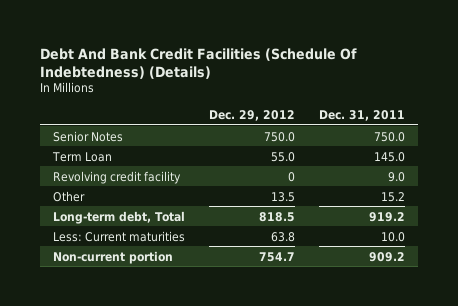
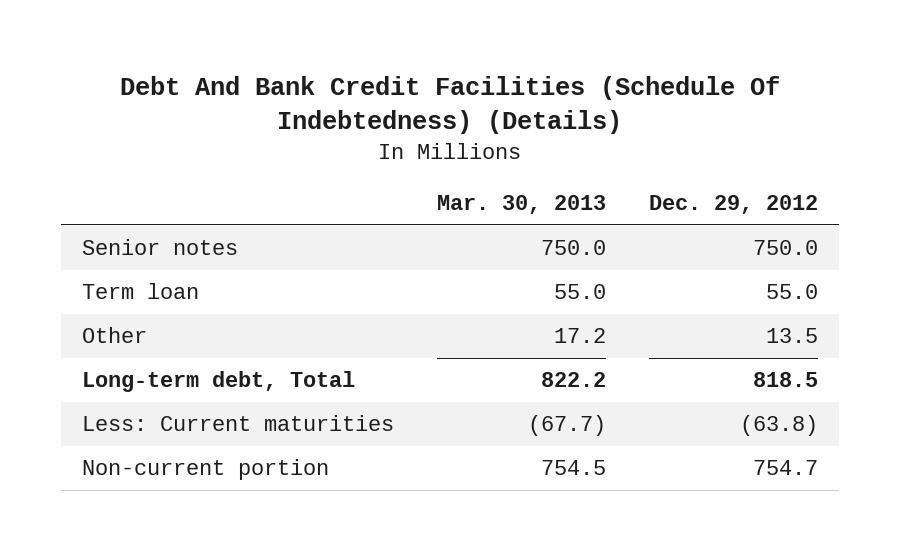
[319,109,406,121] Dec. 31, 2011 -> none
none -> [437,195,607,215] Mar. 30, 2013
[52,170,181,184] Revolving credit facility -> none
[52,130,123,142] Senior Notes -> [82,239,239,256] Senior notes
[51,151,112,162] Term Loan -> [82,283,200,300] Term loan
[271,231,296,242] 63.8 -> [739,415,818,437] (63.8)

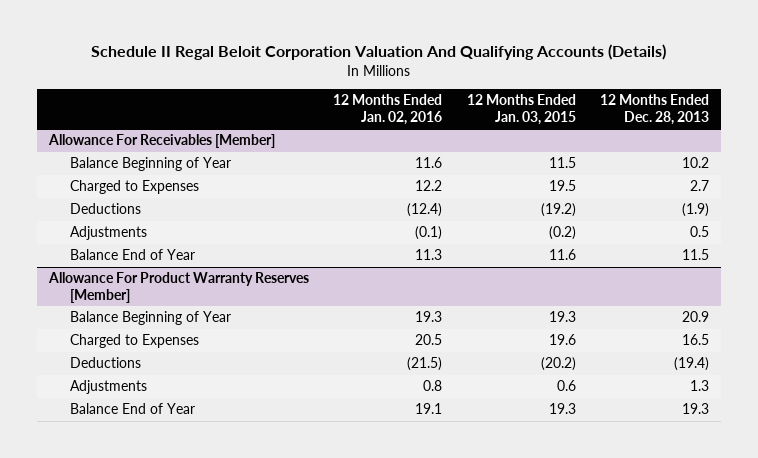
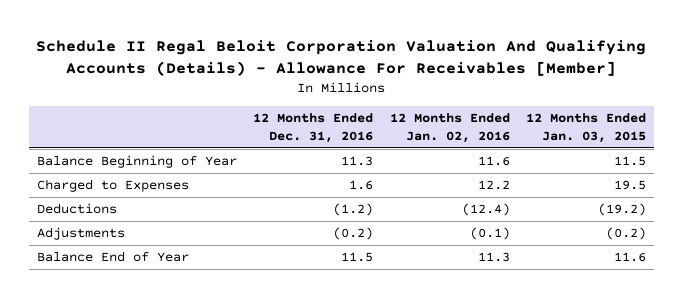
[90,44,666,61] Schedule II Regal Beloit Corporation Valuation And Qualifying Accounts (Details) -> [36,39,647,76] Schedule II Regal Beloit Corporation Valuation And Qualifying Accounts (Details) - Allowance For Receivables [Member]
[599,94,709,125] 12 Months Ended Dec. 28, 2013 -> none
none -> [253,113,374,143] 12 Months Ended Dec. 31, 2016
[47,134,275,149] Allowance For Receivables [Member] -> none
[47,272,309,303] Allowance For Product Warranty Reserves [Member] -> none
[69,311,231,326] Balance Beginning of Year -> none
[69,334,199,349] Charged to Expenses -> none
[69,357,141,369] Deductions -> none
[69,380,147,395] Adjustments -> none
[69,403,195,415] Balance End of Year -> none

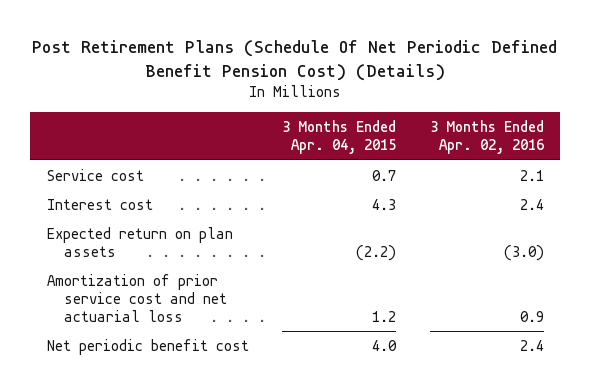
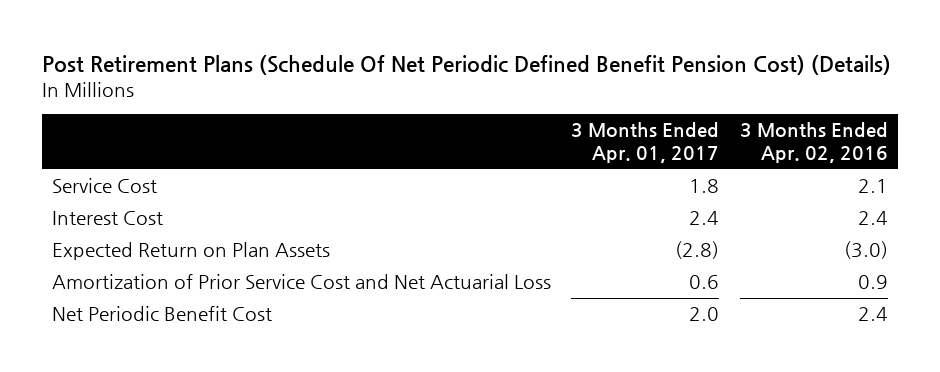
[282,120,397,155] 3 Months Ended Apr. 04, 2015 -> none
none -> [571,122,720,164] 3 Months Ended Apr. 01, 2017
[46,168,144,181] Service cost -> [52,178,158,194] Service Cost
[46,198,153,210] Interest cost -> [52,211,164,226] Interest Cost
[46,226,233,257] Expected return on plan assets -> [52,242,331,261] Expected Return on Plan Assets
[46,273,227,322] Amortization of prior service cost and net actuarial loss -> [52,274,552,290] Amortization of Prior Service Cost and Net Actuarial Loss
[46,338,249,355] Net periodic benefit cost -> [52,306,273,322] Net Periodic Benefit Cost

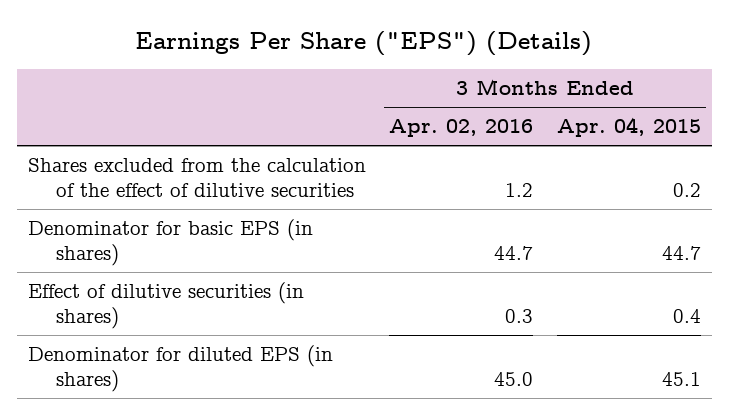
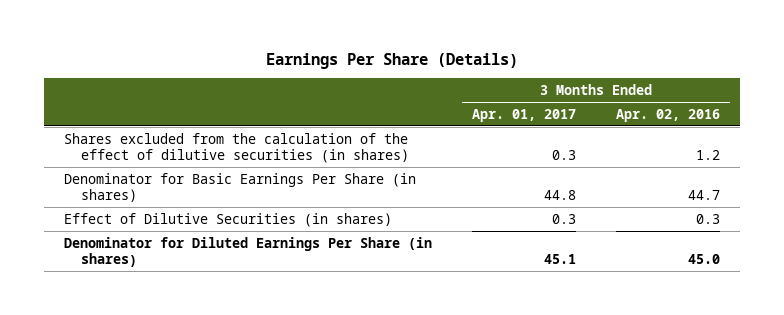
[135,30,593,56] Earnings Per Share ("EPS") (Details) -> [265,52,518,69] Earnings Per Share (Details)
[556,117,701,138] Apr. 04, 2015 -> none
none -> [471,108,576,122] Apr. 01, 2017
[28,158,367,197] Shares excluded from the calculation of the effect of dilutive securities -> [64,132,410,164] Shares excluded from the calculation of the effect of dilutive securities (in shares)
[28,219,314,266] Denominator for basic EPS (in shares) -> [64,172,417,203] Denominator for Basic Earnings Per Share (in shares)
[28,282,305,329] Effect of dilutive securities (in shares) -> [64,212,393,227] Effect of Dilutive Securities (in shares)
[28,345,334,392] Denominator for diluted EPS (in shares) -> [64,236,433,268] Denominator for Diluted Earnings Per Share (in shares)

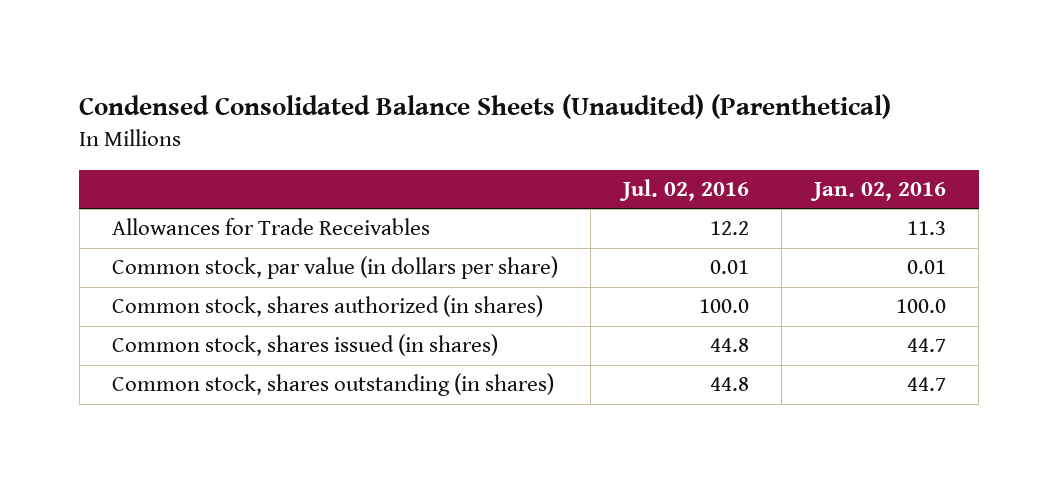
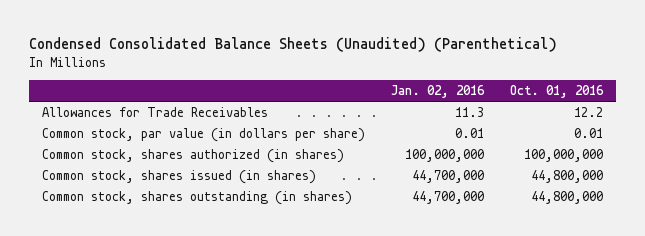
[619,178,750,201] Jul. 02, 2016 -> none
none -> [510,85,605,99] Oct. 01, 2016
[896,299,947,314] 100.0 -> [405,149,485,163] 100,000,000
[907,338,947,353] 44.7 -> [412,170,485,184] 44,700,000
[907,377,947,392] 44.7 -> [412,191,485,205] 44,700,000

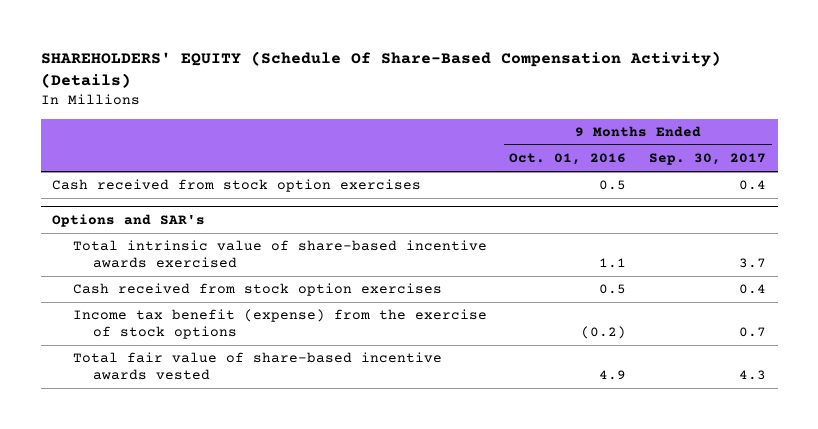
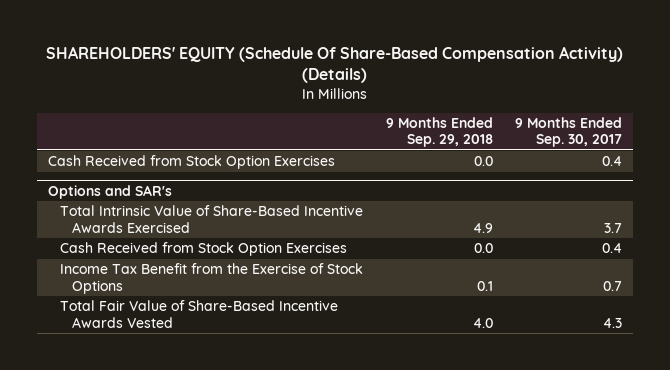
[509,153,627,166] Oct. 01, 2016 -> none
none -> [385,116,493,148] 9 Months Ended Sep. 29, 2018
[52,179,422,193] Cash received from stock option exercises -> [48,155,336,170] Cash Received from Stock Option Exercises
[72,240,487,269] Total intrinsic value of share-based incentive awards exercised -> [60,205,364,233] Total Intrinsic Value of Share-Based Incentive Awards Exercised
[72,283,442,297] Cash received from stock option exercises -> [60,242,348,257] Cash Received from Stock Option Exercises
[72,309,487,340] Income tax benefit (expense) from the exercise of stock options -> [60,263,364,294] Income Tax Benefit from the Exercise of Stock Options
[72,352,442,381] Total fair value of share-based incentive awards vested -> [60,300,339,328] Total Fair Value of Share-Based Incentive Awards Vested

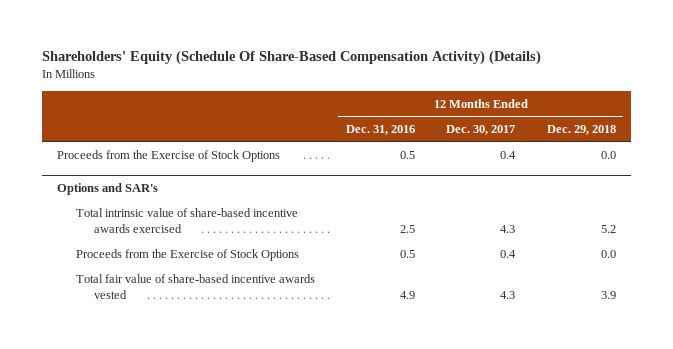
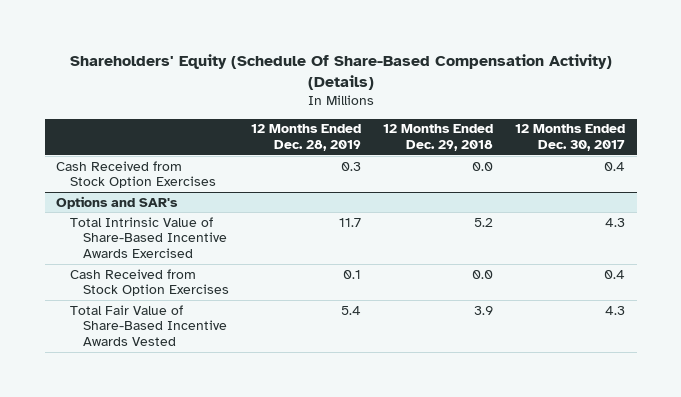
[346,124,416,135] Dec. 31, 2016 -> none
none -> [251,124,362,152] 12 Months Ended Dec. 28, 2019
[57,149,281,162] Proceeds from the Exercise of Stock Options -> [55,160,216,189] Cash Received from Stock Option Exercises
[75,207,298,233] Total intrinsic value of share-based incentive awards exercised -> [69,216,228,259] Total Intrinsic Value of Share-Based Incentive Awards Exercised
[75,248,299,261] Proceeds from the Exercise of Stock Options -> [69,268,230,297] Cash Received from Stock Option Exercises
[75,273,315,299] Total fair value of share-based incentive awards vested -> [69,304,228,347] Total Fair Value of Share-Based Incentive Awards Vested

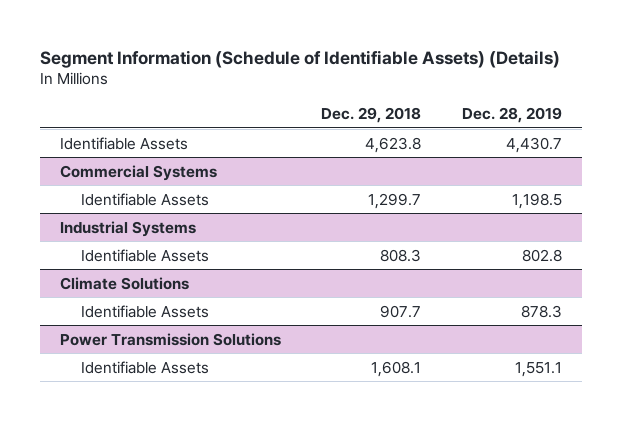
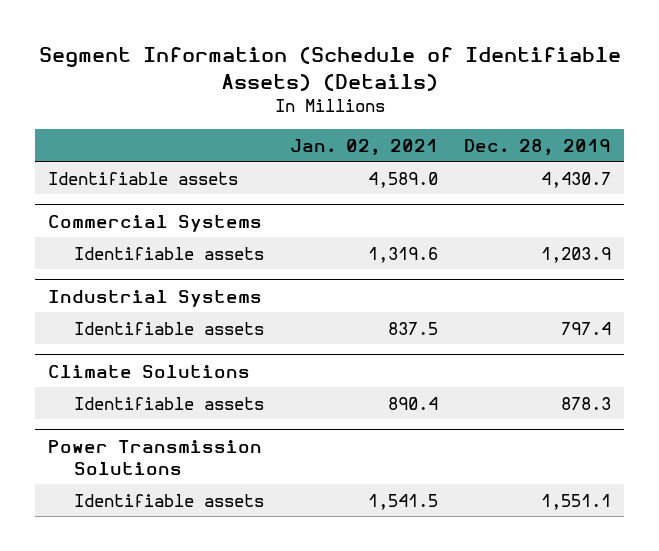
[321,107,422,124] Dec. 29, 2018 -> none
none -> [289,138,438,155] Jan. 02, 2021
[59,136,188,150] Identifiable Assets -> [48,171,239,185] Identifiable assets
[80,192,209,206] Identifiable Assets -> [73,246,264,260] Identifiable assets
[511,192,562,209] 1,198.5 -> [540,246,611,263] 1,203.9
[80,248,209,262] Identifiable Assets -> [73,321,264,335] Identifiable assets
[521,248,562,262] 802.8 -> [560,321,611,335] 797.4
[80,304,209,318] Identifiable Assets -> [73,396,264,410] Identifiable assets
[80,360,209,374] Identifiable Assets -> [73,493,264,507] Identifiable assets

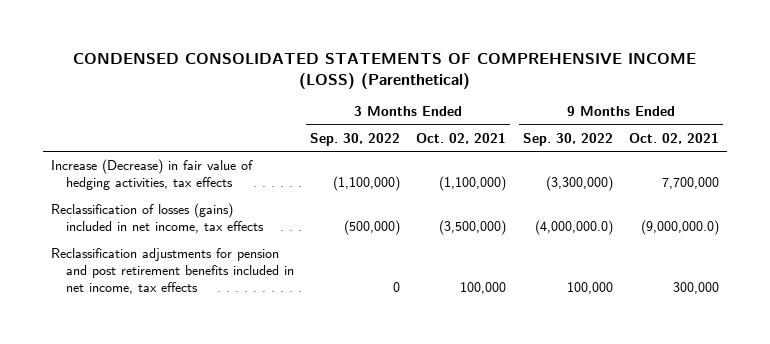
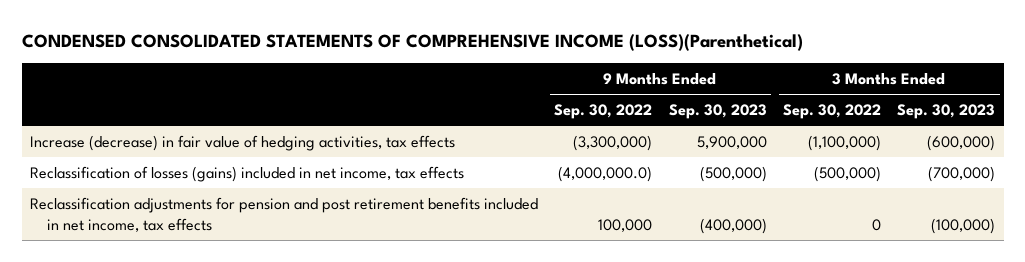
[72,52,696,89] CONDENSED CONSOLIDATED STATEMENTS OF COMPREHENSIVE INCOME (LOSS) (Parenthetical) -> [21,33,803,51] CONDENSED CONSOLIDATED STATEMENTS OF COMPREHENSIVE INCOME (LOSS)(Parenthetical)
[416,132,507,144] Oct. 02, 2021 -> none
[628,132,719,144] Oct. 02, 2021 -> none
none -> [668,103,767,119] Sep. 30, 2023
none -> [897,103,996,119] Sep. 30, 2023
[50,158,253,191] Increase (Decrease) in fair value of hedging activities, tax effects -> [29,134,455,151] Increase (decrease) in fair value of hedging activities, tax effects

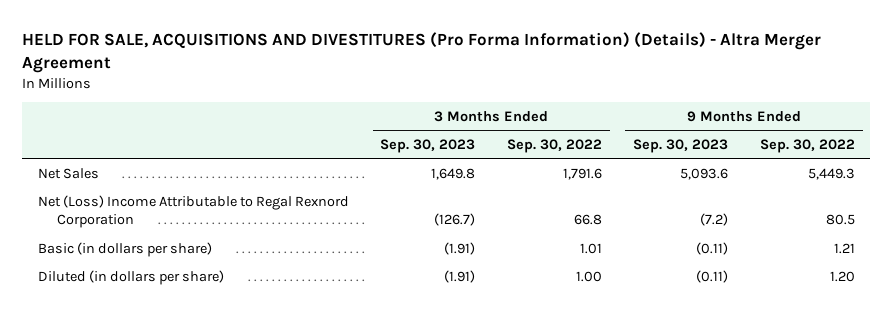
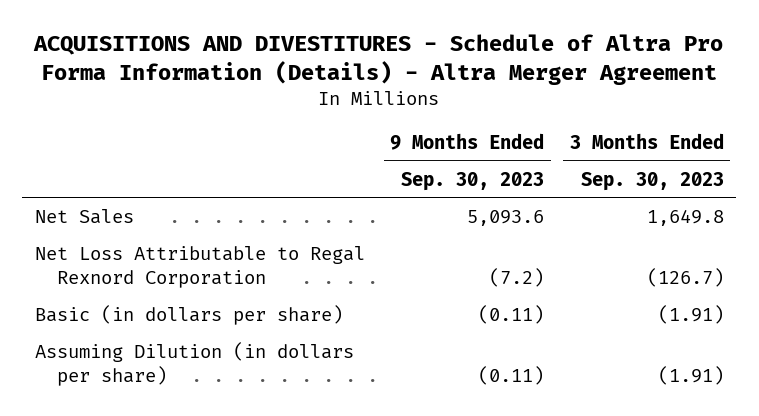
[22,32,822,73] HELD FOR SALE, ACQUISITIONS AND DIVESTITURES (Pro Forma Information) (Details) - Altra Merger Agreement -> [33,34,724,86] ACQUISITIONS AND DIVESTITURES - Schedule of Altra Pro Forma Information (Details) - Altra Merger Agreement
[506,139,602,154] Sep. 30, 2022 -> none
[759,139,855,154] Sep. 30, 2022 -> none
[37,194,349,229] Net (Loss) Income Attributable to Regal Rexnord Corporation -> [35,245,366,288] Net Loss Attributable to Regal Rexnord Corporation
[37,269,224,285] Diluted (in dollars per share) -> [35,341,355,386] Assuming Dilution (in dollars per share)

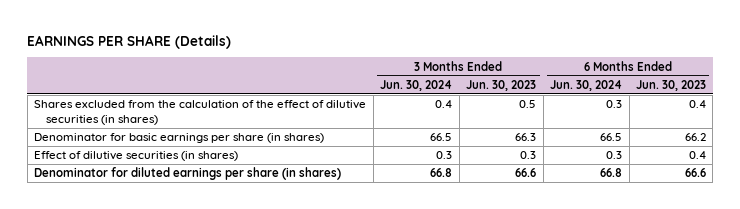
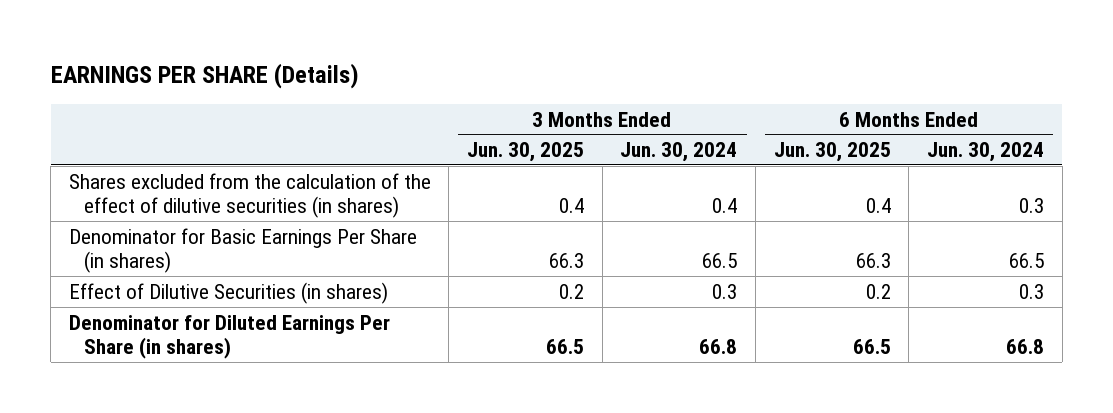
[466,79,537,91] Jun. 30, 2023 -> none
[635,79,706,91] Jun. 30, 2023 -> none
none -> [467,142,585,163] Jun. 30, 2025
none -> [773,142,891,163] Jun. 30, 2025
[34,133,325,144] Denominator for basic earnings per share (in shares) -> [68,227,417,274] Denominator for Basic Earnings Per Share (in shares)
[34,151,239,162] Effect of dilutive securities (in shares) -> [68,281,388,304] Effect of Dilutive Securities (in shares)
[34,167,342,181] Denominator for diluted earnings per share (in shares) -> [68,314,390,360] Denominator for Diluted Earnings Per Share (in shares)

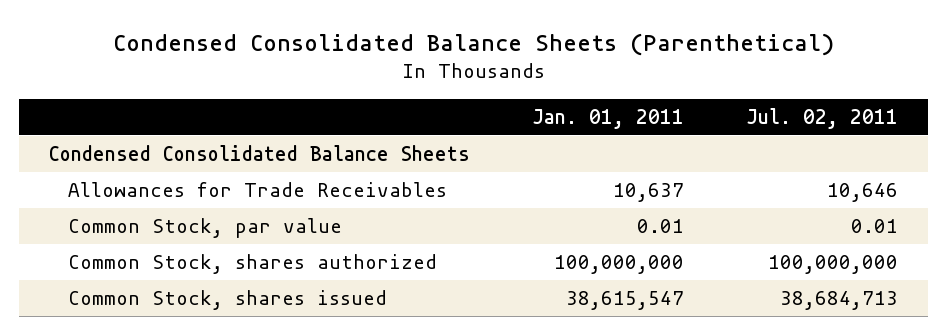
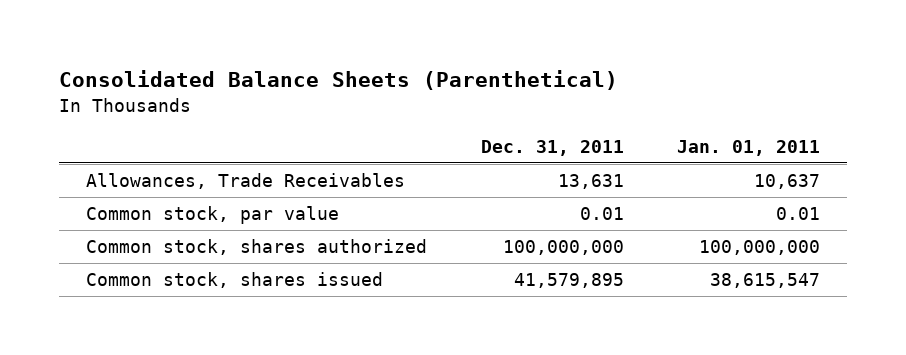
[112,32,834,56] Condensed Consolidated Balance Sheets (Parenthetical) -> [58,70,618,91] Consolidated Balance Sheets (Parenthetical)
[745,108,898,130] Jul. 02, 2011 -> none
none -> [480,140,624,157] Dec. 31, 2011
[49,144,471,161] Condensed Consolidated Balance Sheets -> none
[68,181,448,197] Allowances for Trade Receivables -> [85,173,405,190] Allowances, Trade Receivables
[68,217,343,238] Common Stock, par value -> [85,206,339,225] Common stock, par value
[68,253,438,274] Common Stock, shares authorized -> [85,239,427,256] Common stock, shares authorized
[68,289,388,310] Common Stock, shares issued -> [85,272,383,289] Common stock, shares issued

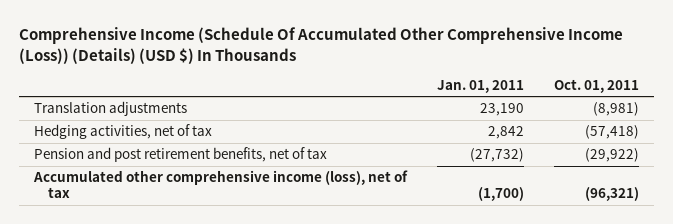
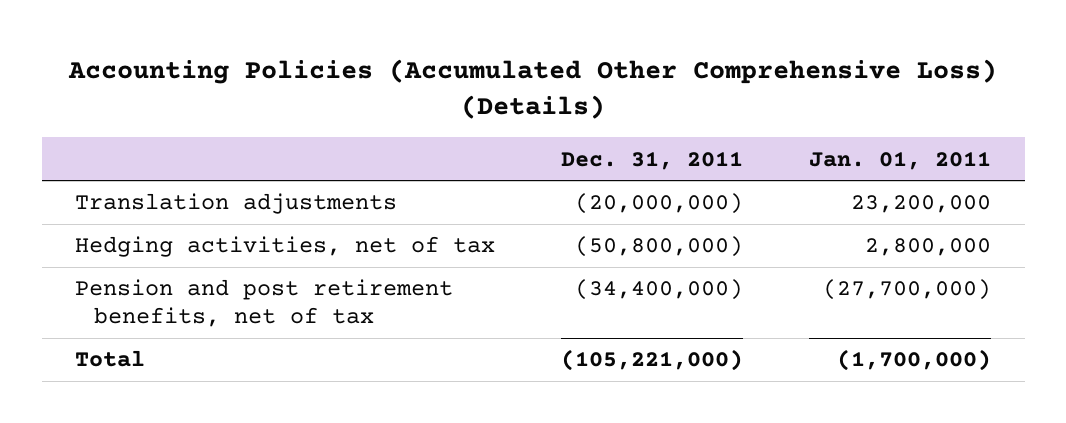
[19,26,624,64] Comprehensive Income (Schedule Of Accumulated Other Comprehensive Income (Loss)) (Details) (USD $) In Thousands -> [68,58,998,120] Accounting Policies (Accumulated Other Comprehensive Loss) (Details)
[553,78,639,93] Oct. 01, 2011 -> none
none -> [561,150,744,170] Dec. 31, 2011
[33,170,409,199] Accumulated other comprehensive income (loss), net of tax -> none
[480,103,525,117] 23,190 -> [851,195,992,214] 23,200,000
[488,126,525,140] 2,842 -> [865,238,992,257] 2,800,000
[470,148,525,163] (27,732) -> [823,279,992,301] (27,700,000)
none -> [74,350,145,368] Total

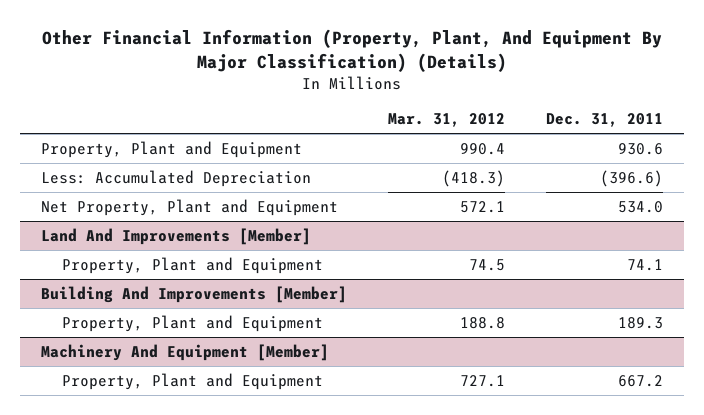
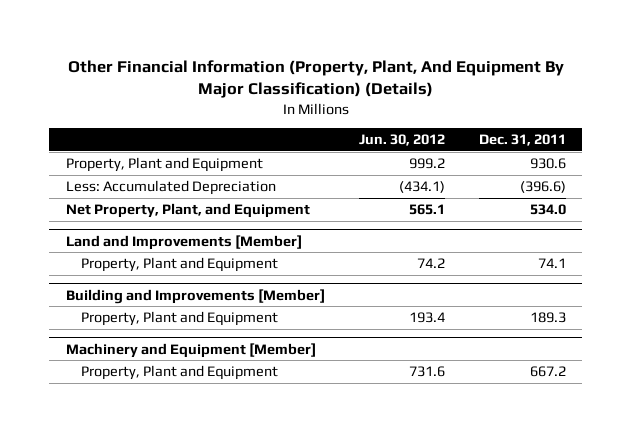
[388,113,506,128] Mar. 31, 2012 -> none
none -> [358,134,445,147] Jun. 30, 2012
[41,198,339,216] Net Property, Plant and Equipment -> [65,203,310,219] Net Property, Plant, and Equipment
[41,227,312,245] Land And Improvements [Member] -> [65,234,302,250] Land and Improvements [Member]
[41,285,348,303] Building And Improvements [Member] -> [65,288,325,304] Building and Improvements [Member]
[41,343,330,361] Machinery And Equipment [Member] -> [65,342,316,358] Machinery and Equipment [Member]

